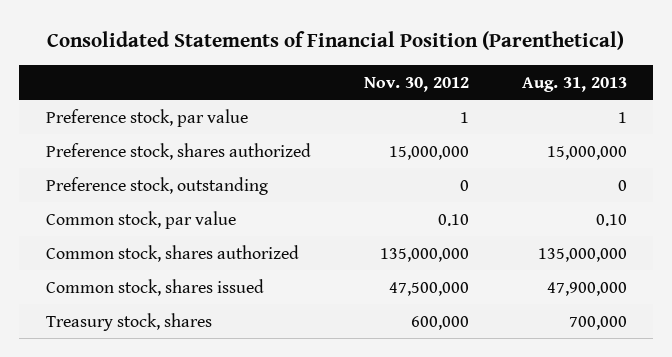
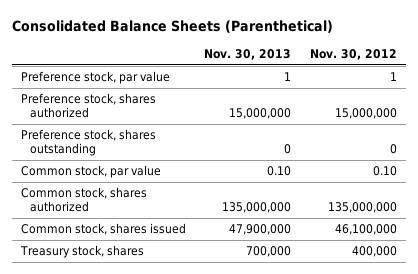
[47,30,625,50] Consolidated Statements of Financial Position (Parenthetical) -> [12,20,334,34] Consolidated Balance Sheets (Parenthetical)
[521,76,627,92] Aug. 31, 2013 -> none
none -> [204,49,292,61] Nov. 30, 2013
[45,176,268,195] Preference stock, outstanding -> [21,129,157,157] Preference stock, shares outstanding
[388,281,469,296] 47,500,000 -> [334,224,397,236] 46,100,000
[410,315,469,330] 600,000 -> [351,246,397,258] 400,000

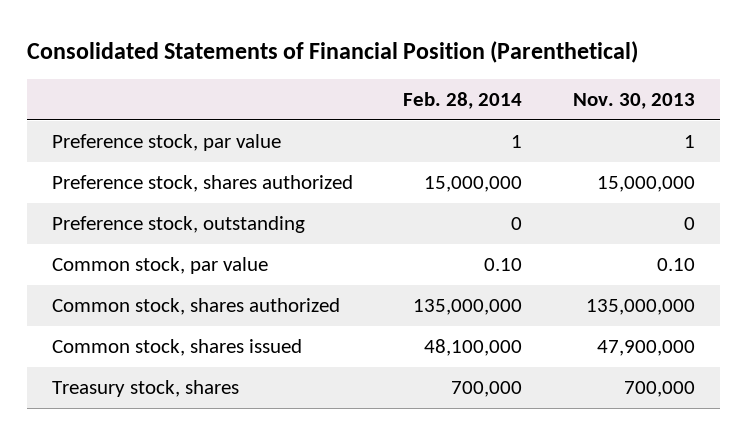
[12,20,334,34] Consolidated Balance Sheets (Parenthetical) -> [26,40,638,63] Consolidated Statements of Financial Position (Parenthetical)
[309,49,397,61] Nov. 30, 2012 -> none
none -> [403,92,523,110] Feb. 28, 2014
[21,129,157,157] Preference stock, shares outstanding -> [51,215,305,233] Preference stock, outstanding

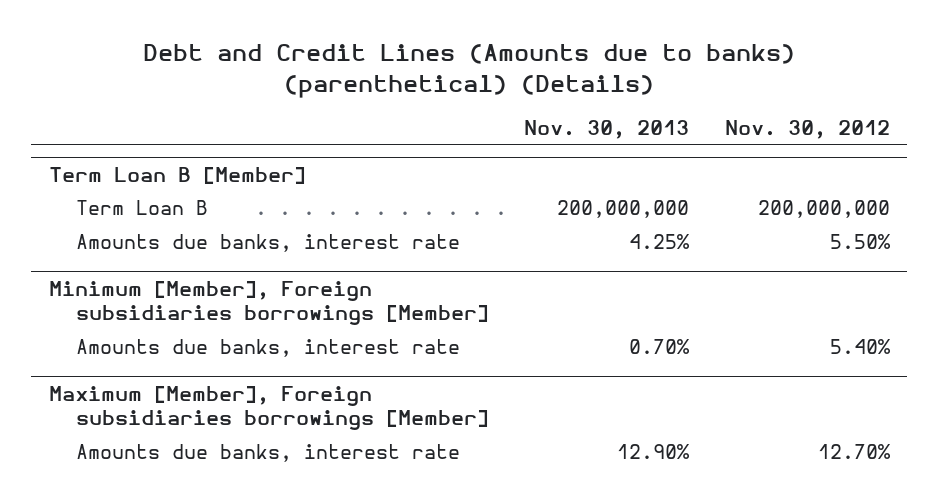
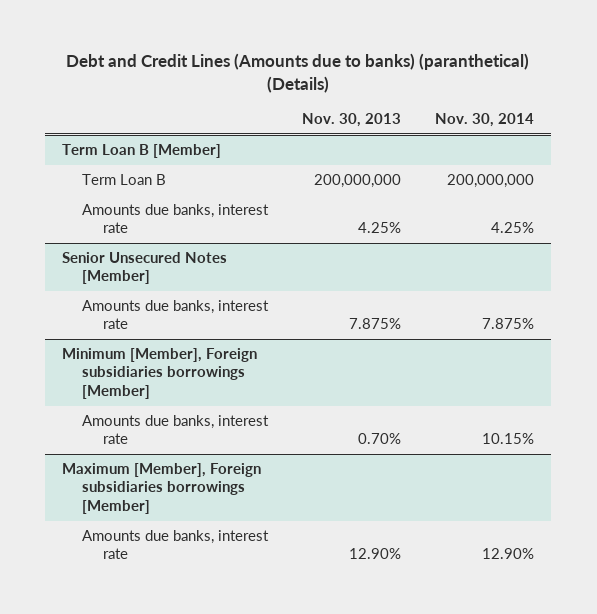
[143,44,796,98] Debt and Credit Lines (Amounts due to banks) (parenthetical) (Details) -> [66,53,530,93] Debt and Credit Lines (Amounts due to banks) (paranthetical) (Details)
[724,120,890,140] Nov. 30, 2012 -> none
none -> [435,113,535,128] Nov. 30, 2014
none -> [62,252,228,285] Senior Unsecured Notes [Member]
none -> [82,300,270,330] Amounts due banks, interest rate

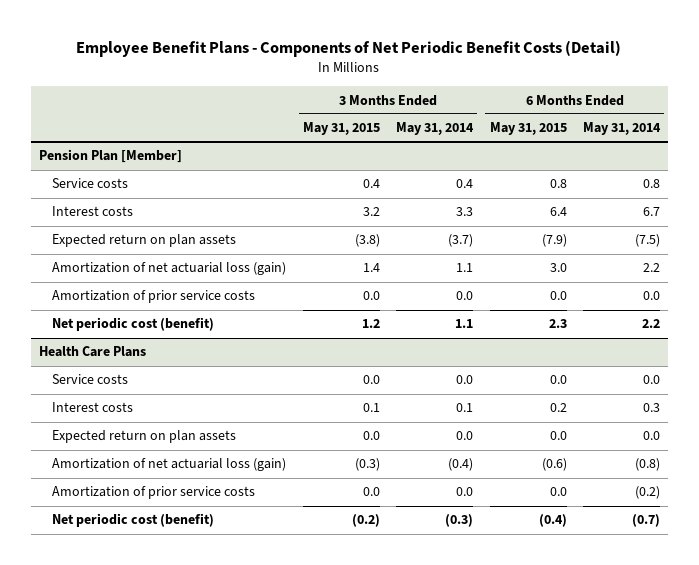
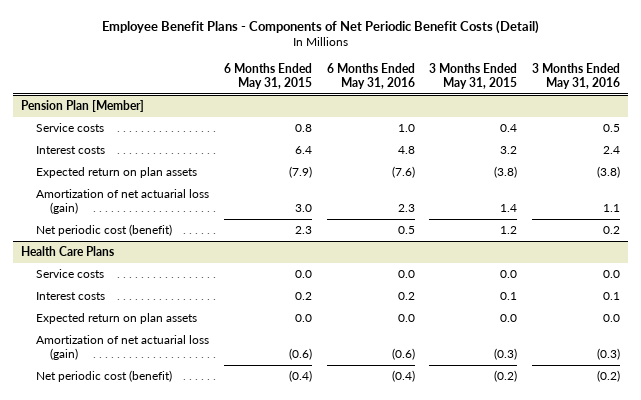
[396,122,475,136] May 31, 2014 -> none
[582,122,661,136] May 31, 2014 -> none
none -> [326,63,415,89] 6 Months Ended May 31, 2016
none -> [532,63,621,89] 3 Months Ended May 31, 2016
[52,290,256,304] Amortization of prior service costs -> none
[52,486,256,500] Amortization of prior service costs -> none

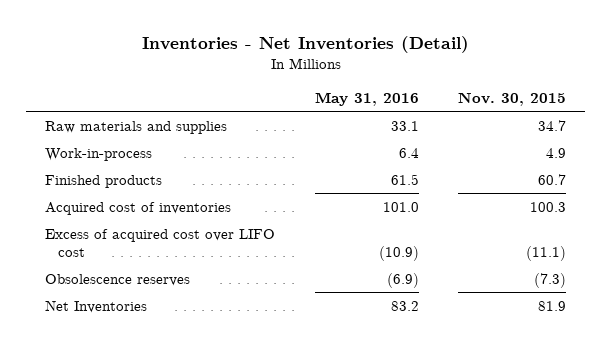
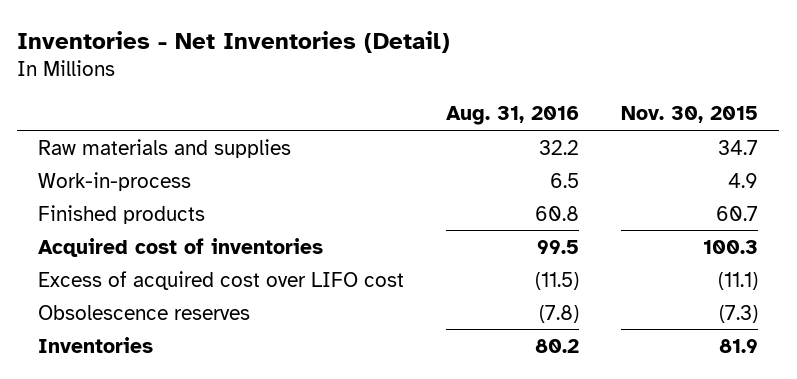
[314,91,419,106] May 31, 2016 -> none
none -> [446,106,580,126] Aug. 31, 2016
[45,299,148,313] Net Inventories -> [38,336,154,353] Inventories

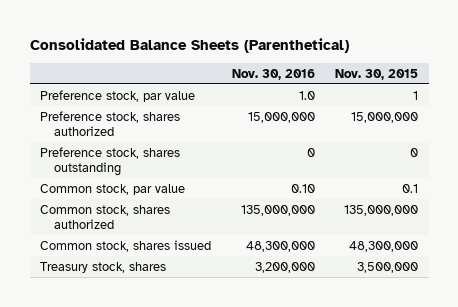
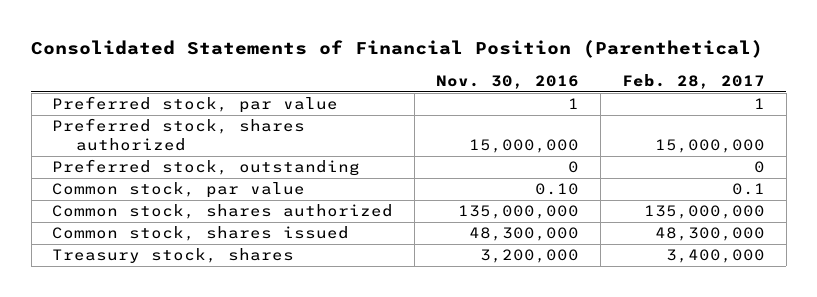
[29,37,349,53] Consolidated Balance Sheets (Parenthetical) -> [31,40,764,59] Consolidated Statements of Financial Position (Parenthetical)
[335,68,419,80] Nov. 30, 2015 -> none
none -> [621,73,765,89] Feb. 28, 2017
[39,89,195,102] Preference stock, par value -> [52,96,339,114] Preferred stock, par value
[298,90,315,100] 1.0 -> [568,98,580,110] 1
[39,110,180,137] Preference stock, shares authorized -> [52,118,306,151] Preferred stock, shares authorized
[39,146,180,177] Preference stock, shares outstanding -> [52,159,361,177] Preferred stock, outstanding

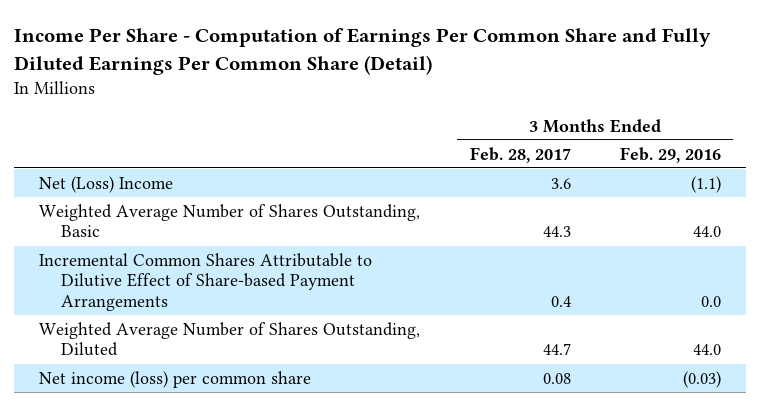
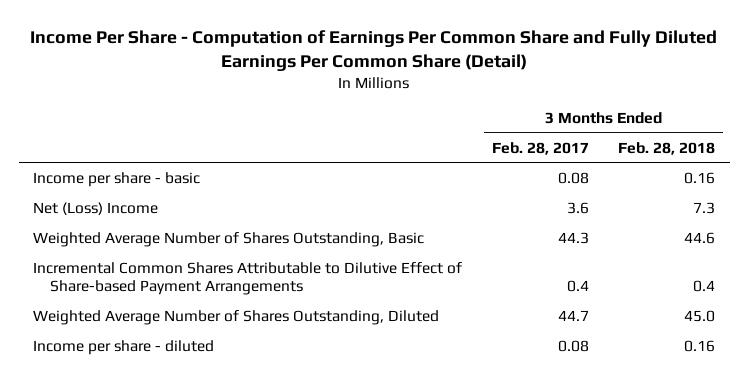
[620,146,722,163] Feb. 29, 2016 -> none
none -> [618,141,716,155] Feb. 28, 2018
none -> [33,171,201,187] Income per share - basic
[39,370,312,388] Net income (loss) per common share -> none
none -> [33,339,215,355] Income per share - diluted

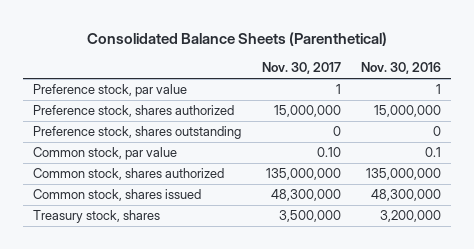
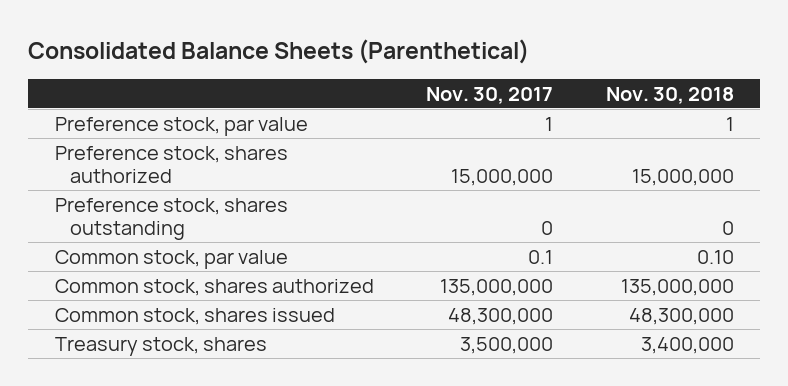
[360,62,441,75] Nov. 30, 2016 -> none
none -> [605,86,734,104] Nov. 30, 2018
[316,147,341,158] 0.10 -> [528,249,554,264] 0.1

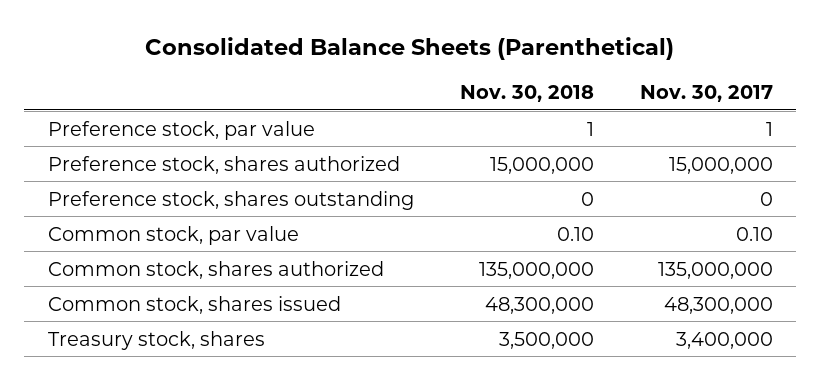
[528,249,554,264] 0.1 -> [736,226,774,241] 0.10
[460,336,554,354] 3,500,000 -> [676,331,774,349] 3,400,000
[640,336,734,354] 3,400,000 -> [498,331,594,349] 3,500,000

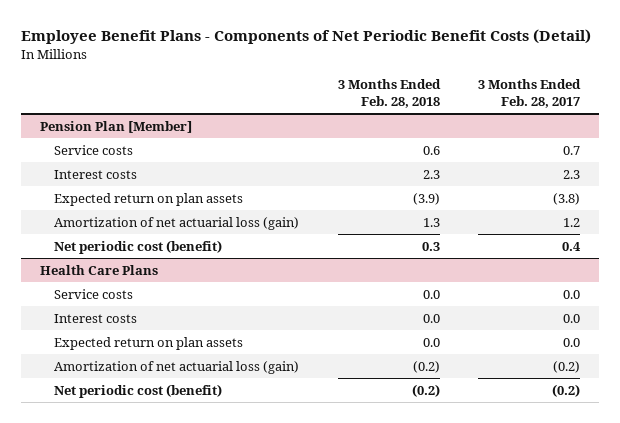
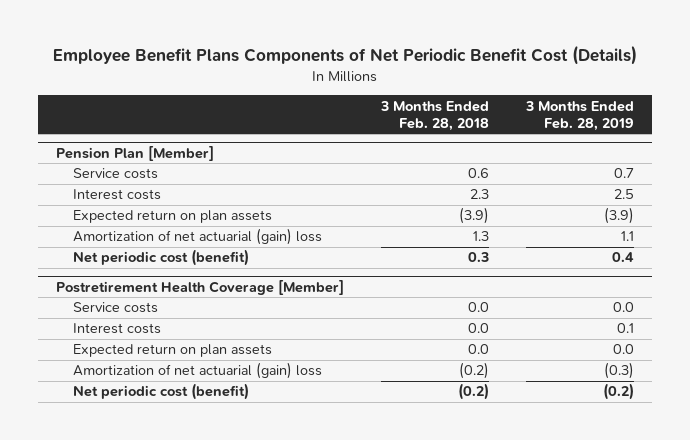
[21,29,592,45] Employee Benefit Plans - Components of Net Periodic Benefit Costs (Detail) -> [52,44,637,65] Employee Benefit Plans Components of Net Periodic Benefit Cost (Details)
[477,78,581,108] 3 Months Ended Feb. 28, 2017 -> none
none -> [524,100,634,131] 3 Months Ended Feb. 28, 2019
[54,216,300,230] Amortization of net actuarial loss (gain) -> [73,228,323,246] Amortization of net actuarial (gain) loss
[40,264,159,275] Health Care Plans -> [56,279,345,295] Postretirement Health Coverage [Member]
[54,360,300,374] Amortization of net actuarial loss (gain) -> [73,362,323,380] Amortization of net actuarial (gain) loss

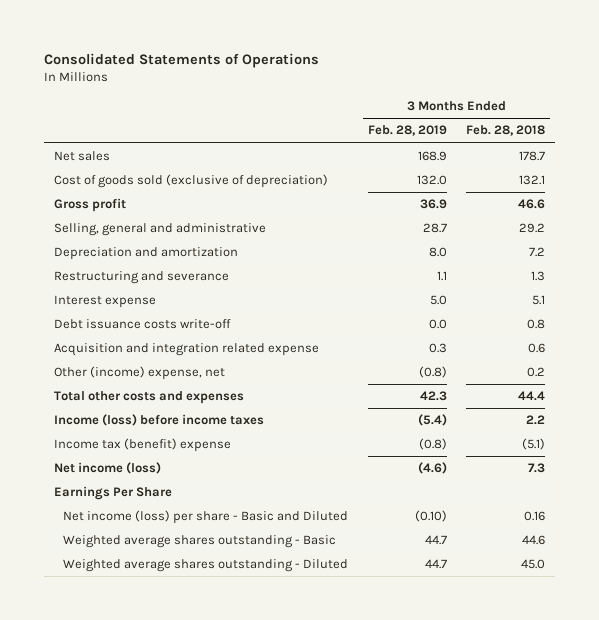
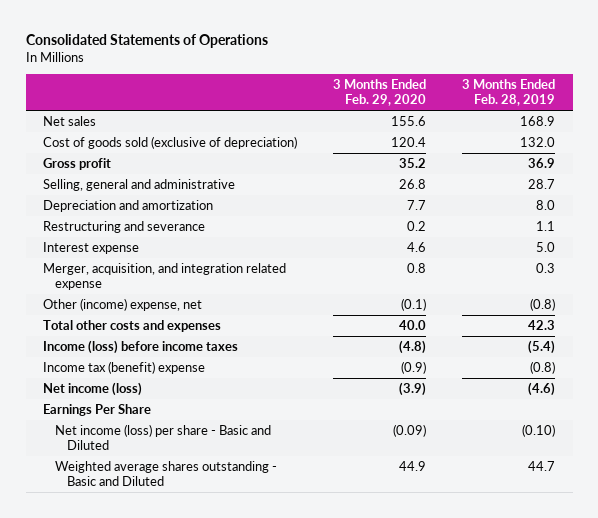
[466,125,546,137] Feb. 28, 2018 -> none
none -> [333,79,427,106] 3 Months Ended Feb. 29, 2020
[53,319,231,330] Debt issuance costs write-off -> none
[53,343,319,357] Acquisition and integration related expense -> [43,263,287,290] Merger, acquisition, and integration related expense
[63,559,349,573] Weighted average shares outstanding - Diluted -> none
[63,535,337,549] Weighted average shares outstanding - Basic -> [55,461,278,486] Weighted average shares outstanding - Basic and Diluted

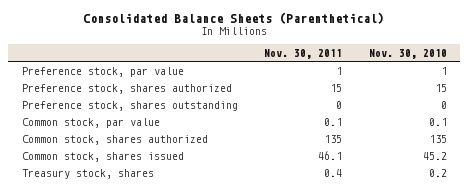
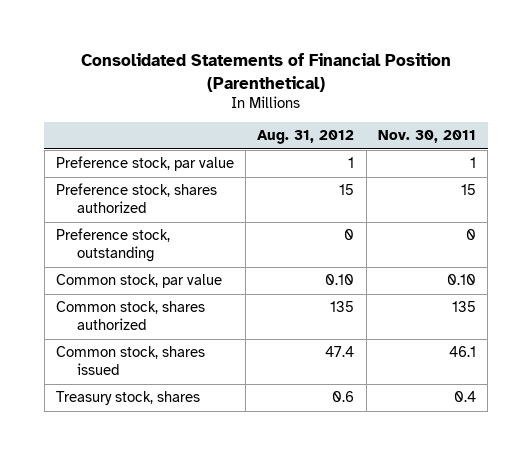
[83,11,385,24] Consolidated Balance Sheets (Parenthetical) -> [80,53,451,92] Consolidated Statements of Financial Position (Parenthetical)
[368,48,447,59] Nov. 30, 2010 -> none
none -> [257,130,355,145] Aug. 31, 2012
[21,100,238,111] Preference stock, shares outstanding -> [55,228,170,263] Preference stock, outstanding
[324,117,343,126] 0.1 -> [446,274,476,286] 0.10

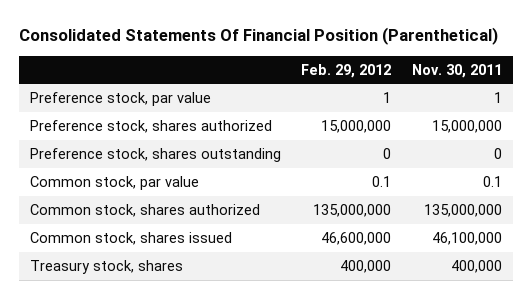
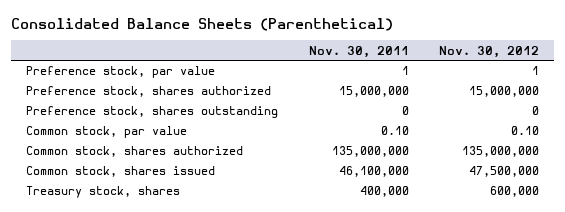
[19,27,499,46] Consolidated Statements Of Financial Position (Parenthetical) -> [10,17,393,31] Consolidated Balance Sheets (Parenthetical)
[301,63,392,78] Feb. 29, 2012 -> none
none -> [438,45,539,58] Nov. 30, 2012
[483,175,503,187] 0.1 -> [380,126,409,136] 0.10

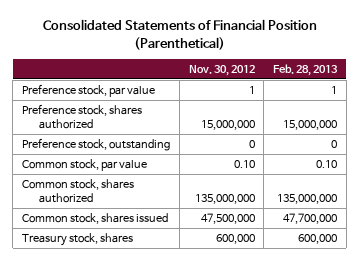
[10,17,393,31] Consolidated Balance Sheets (Parenthetical) -> [42,19,317,50] Consolidated Statements of Financial Position (Parenthetical)
[308,45,409,58] Nov. 30, 2011 -> none
none -> [272,63,338,76] Feb. 28, 2013
[26,106,279,119] Preference stock, shares outstanding -> [22,137,171,151] Preference stock, outstanding

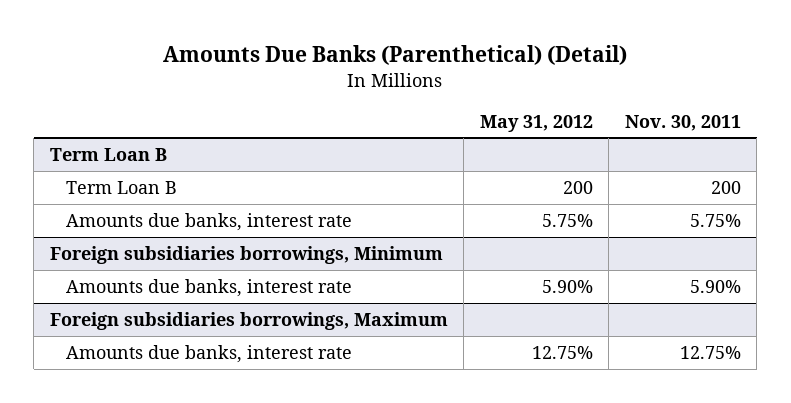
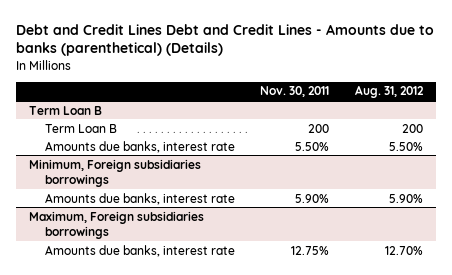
[163,45,628,66] Amounts Due Banks (Parenthetical) (Detail) -> [15,23,434,57] Debt and Credit Lines Debt and Credit Lines - Amounts due to banks (parenthetical) (Details)
[479,114,593,132] May 31, 2012 -> none
none -> [355,85,425,99] Aug. 31, 2012
[689,213,741,227] 5.75% -> [295,141,330,151] 5.50%
[49,245,443,264] Foreign subsidiaries borrowings, Minimum -> [28,158,201,187] Minimum, Foreign subsidiaries borrowings
[49,311,448,330] Foreign subsidiaries borrowings, Maximum -> [28,210,204,239] Maximum, Foreign subsidiaries borrowings

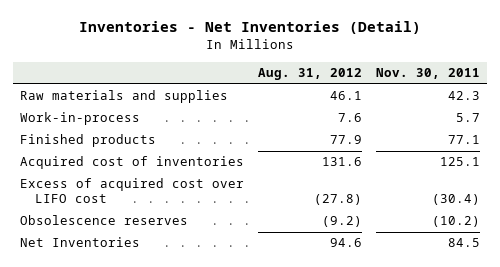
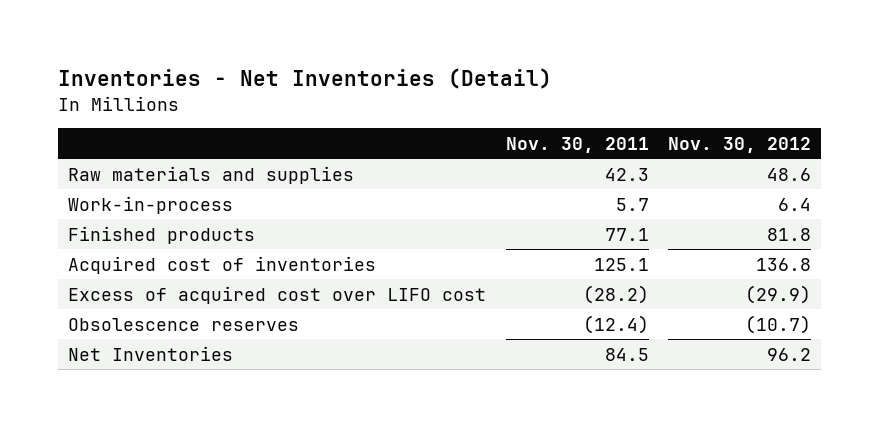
[257,68,362,81] Aug. 31, 2012 -> none
none -> [668,136,812,153] Nov. 30, 2012
[432,194,481,206] (30.4) -> [582,284,649,304] (28.2)
[432,216,481,228] (10.2) -> [582,314,649,334] (12.4)

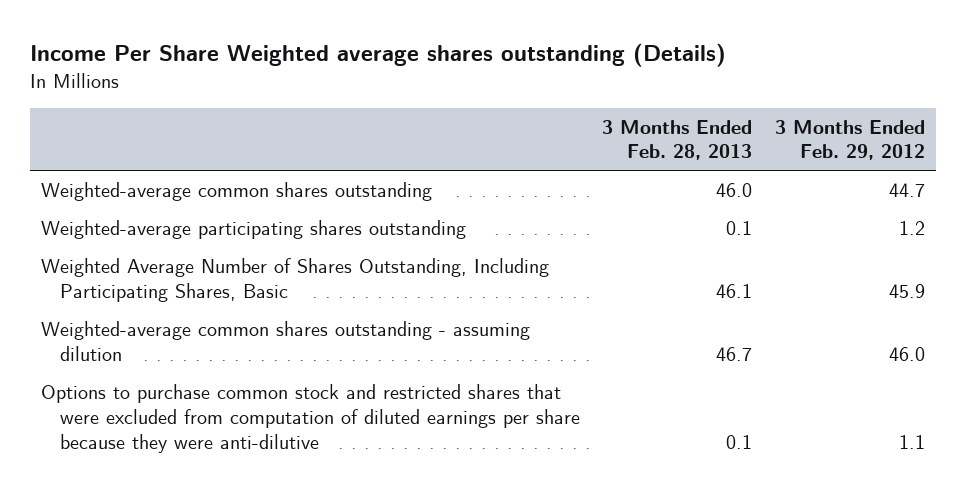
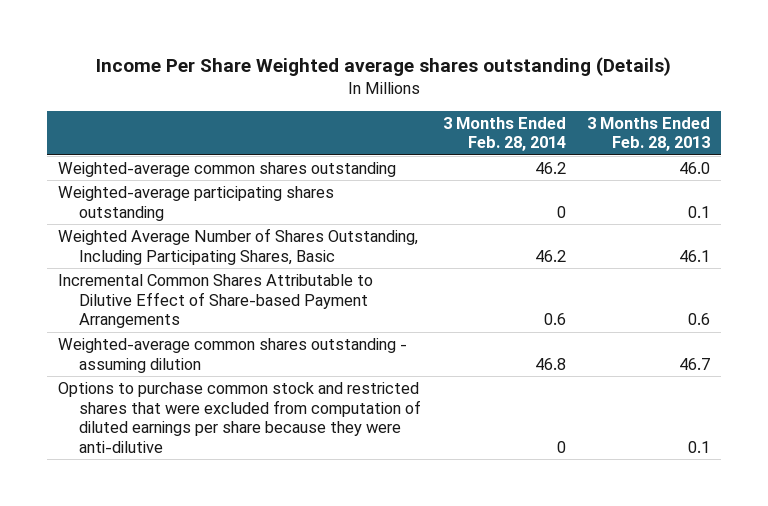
[774,119,925,161] 3 Months Ended Feb. 29, 2012 -> none
none -> [442,116,566,152] 3 Months Ended Feb. 28, 2014
none -> [57,273,373,329] Incremental Common Shares Attributable to Dilutive Effect of Share-based Payment Arrangements

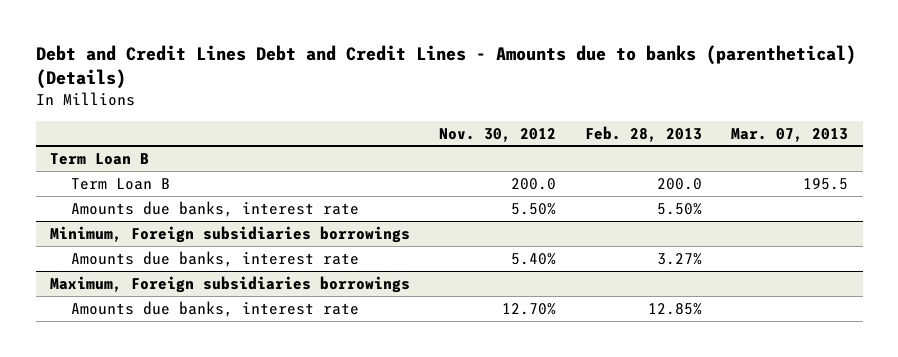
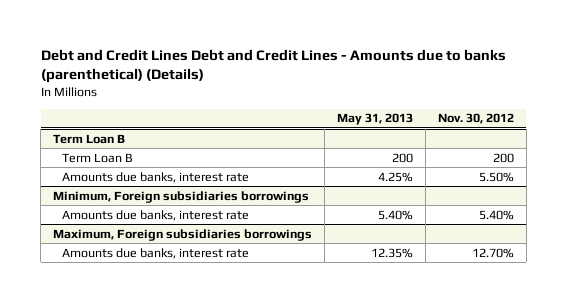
[585,125,703,142] Feb. 28, 2013 -> none
[731,127,849,142] Mar. 07, 2013 -> none
none -> [336,113,413,126] May 31, 2013
[511,177,557,190] 200.0 -> [492,152,514,163] 200

